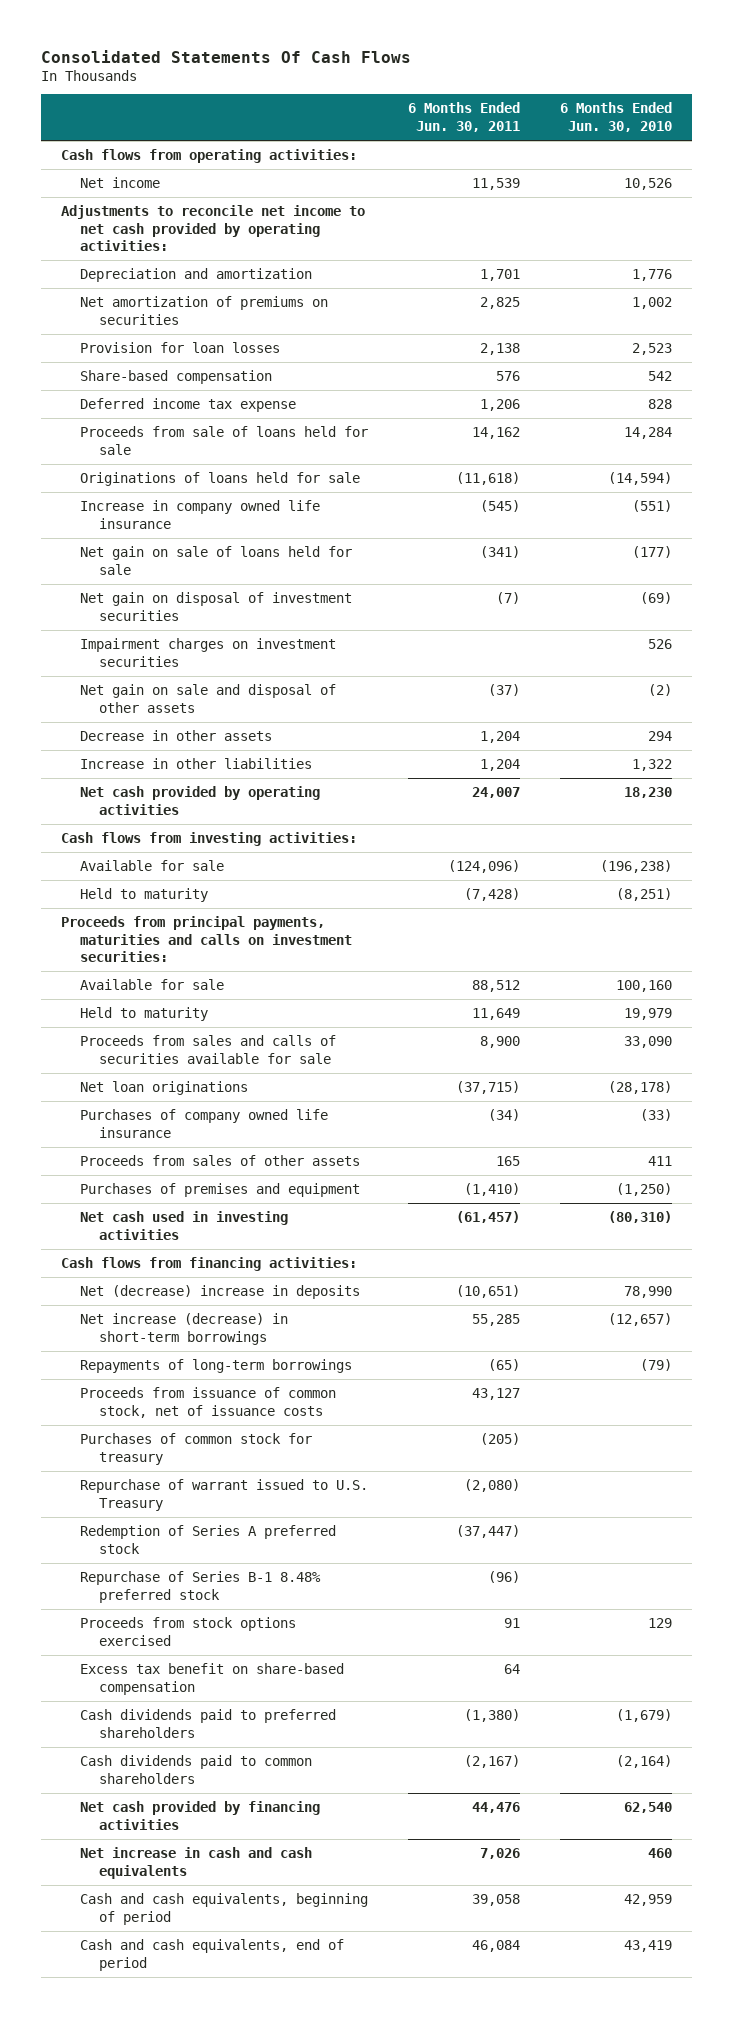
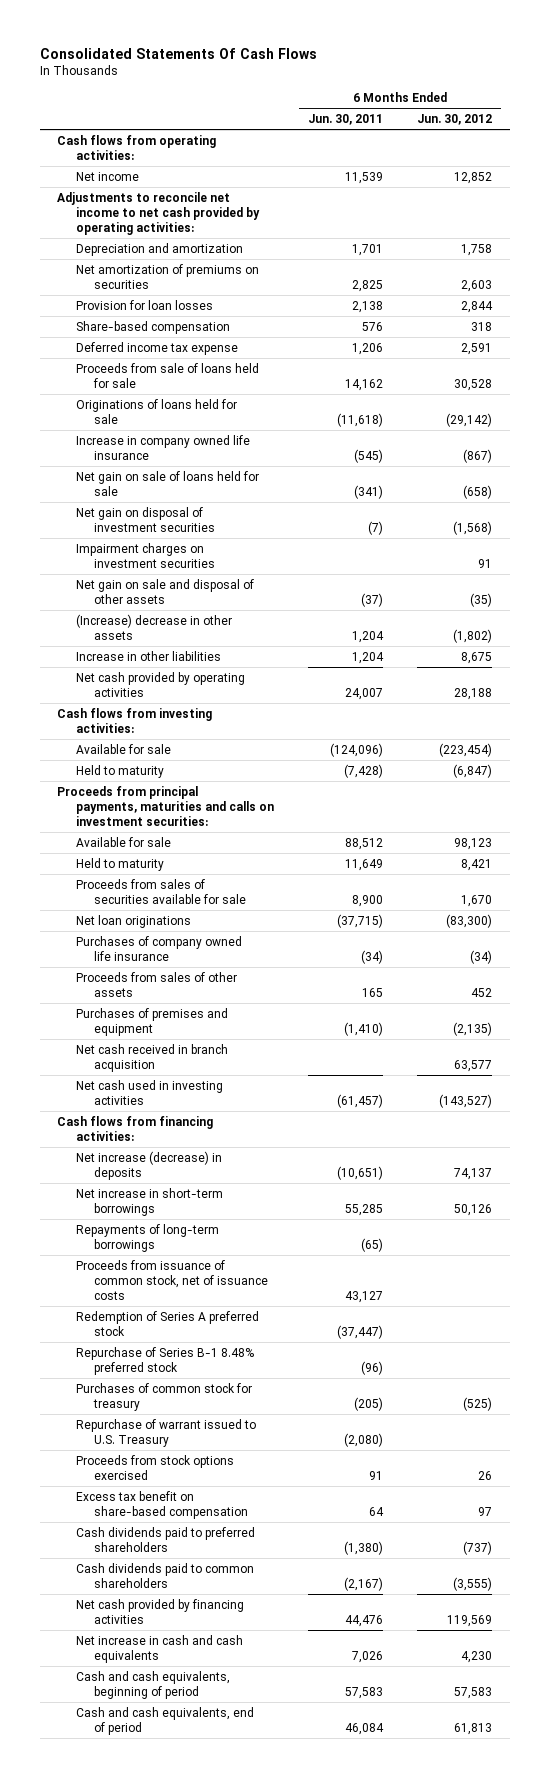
[560,102,673,133] 6 Months Ended Jun. 30, 2010 -> none
none -> [417,113,493,125] Jun. 30, 2012
[80,729,273,741] Decrease in other assets -> [75,613,232,640] (Increase) decrease in other assets
[80,1034,337,1064] Proceeds from sales and calls of securities available for sale -> [75,878,247,904] Proceeds from sales of securities available for sale
none -> [75,1043,228,1072] Net cash received in branch acquisition
[80,1284,361,1299] Net (decrease) increase in deposits -> [75,1150,222,1180] Net increase (decrease) in deposits
[80,1312,289,1345] Net increase (decrease) in short-term borrowings -> [75,1187,223,1216] Net increase in short-term borrowings
[80,1432,313,1465] Purchases of common stock for treasury -> [75,1382,252,1411] Purchases of common stock for treasury
[80,1478,369,1511] Repurchase of warrant issued to U.S. Treasury -> [75,1418,256,1447] Repurchase of warrant issued to U.S. Treasury
[472,1893,521,1906] 39,058 -> [345,1686,384,1699] 57,583

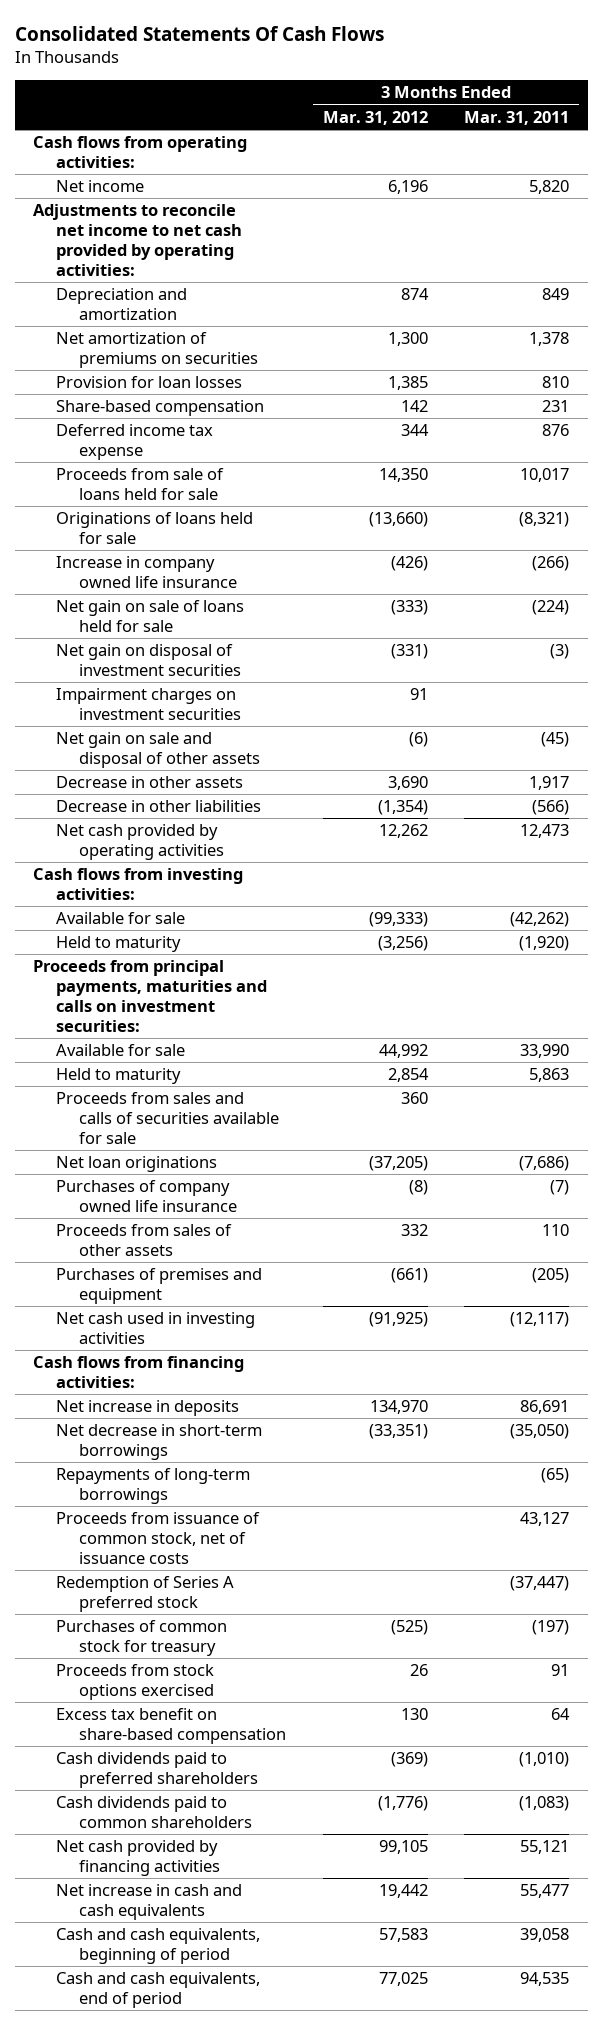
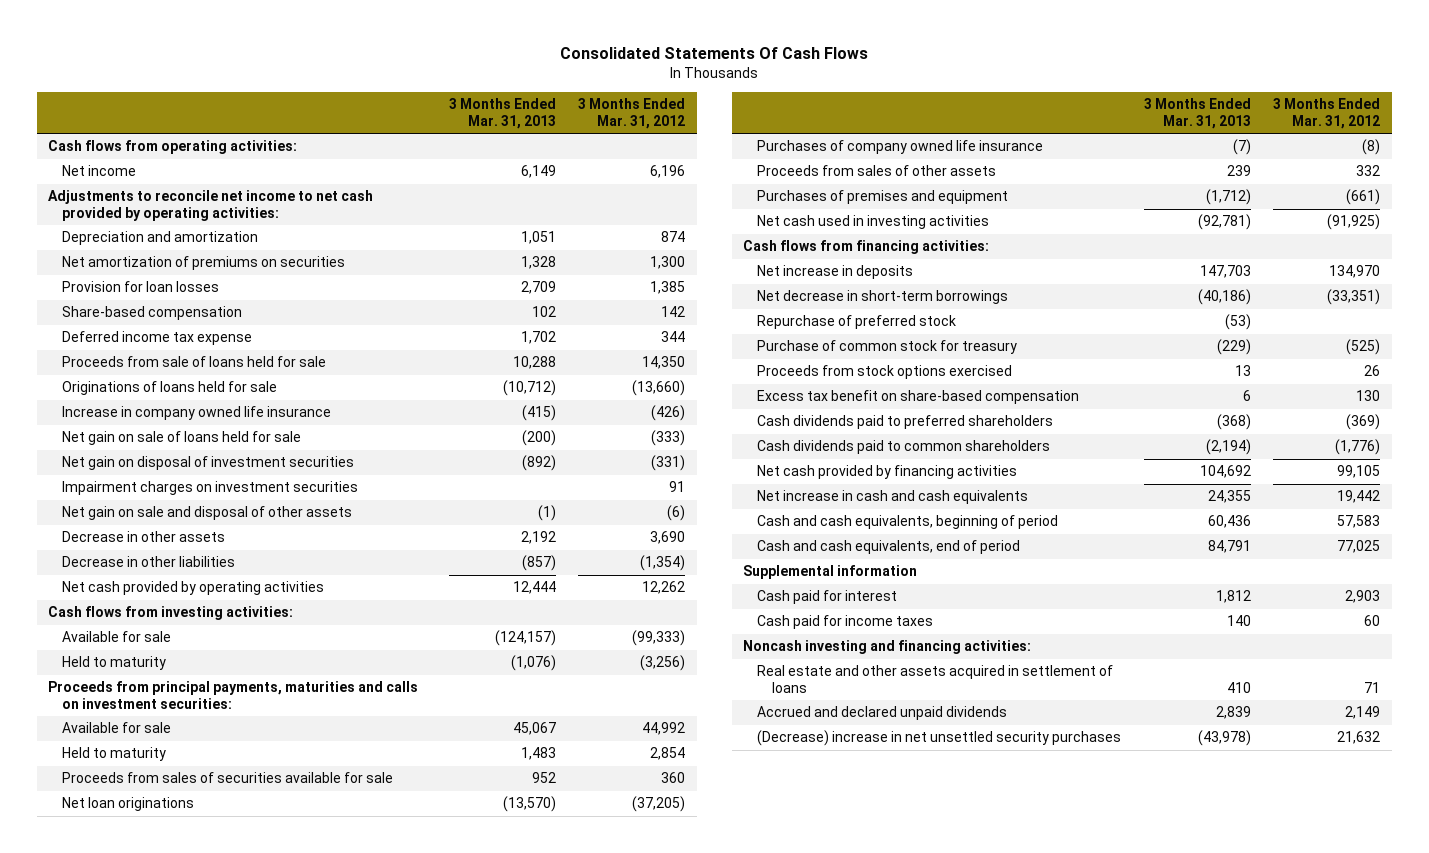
[464,110,570,125] Mar. 31, 2011 -> none
none -> [448,98,556,129] 3 Months Ended Mar. 31, 2013
[56,1092,279,1145] Proceeds from sales and calls of securities available for sale -> [62,772,394,784] Proceeds from sales of securities available for sale
[56,1468,251,1505] Repayments of long-term borrowings -> none
[56,1512,261,1565] Proceeds from issuance of common stock, net of issuance costs -> none
[56,1576,235,1613] Redemption of Series A preferred stock -> [757,315,957,330] Repurchase of preferred stock
[56,1620,228,1657] Purchases of common stock for treasury -> [757,340,1018,355] Purchase of common stock for treasury
none -> [743,565,918,580] Supplemental information
none -> [757,590,898,605] Cash paid for interest
none -> [757,615,934,630] Cash paid for income taxes
none -> [743,640,1032,655] Noncash investing and financing activities:
none -> [757,665,1114,693] Real estate and other assets acquired in settlement of loans
none -> [757,706,1008,721] Accrued and declared unpaid dividends
none -> [757,730,1122,747] (Decrease) increase in net unsettled security purchases

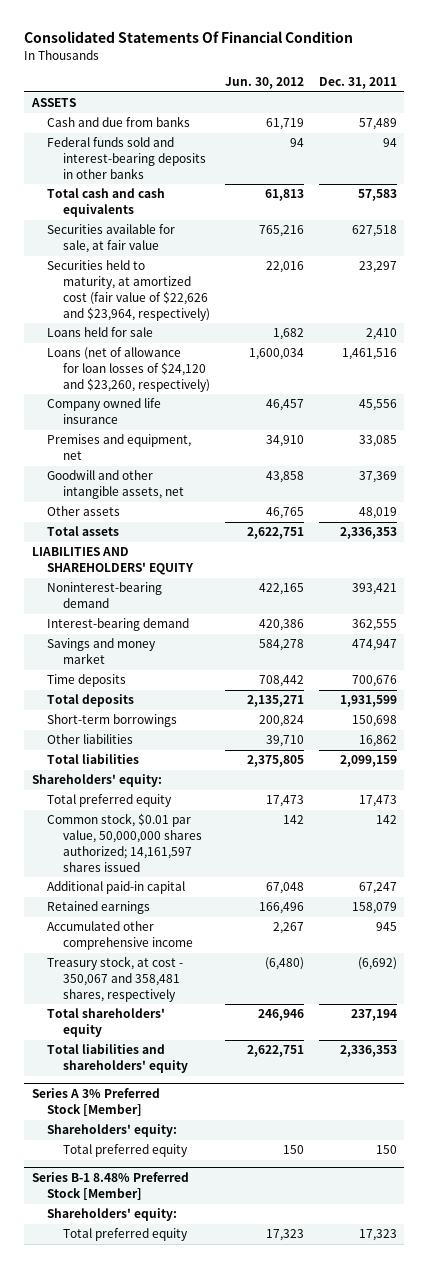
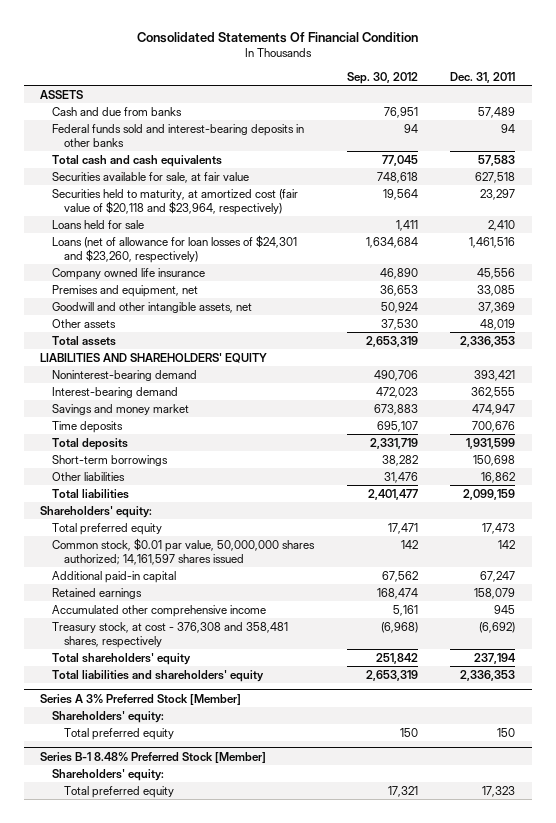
[224,77,304,90] Jun. 30, 2012 -> none
none -> [346,71,418,84] Sep. 30, 2012
[47,260,211,321] Securities held to maturity, at amortized cost (fair value of $22,626 and $23,964, respectively) -> [52,188,299,215] Securities held to maturity, at amortized cost (fair value of $20,118 and $23,964, respectively)
[47,347,211,392] Loans (net of allowance for loan losses of $24,120 and $23,260, respectively) -> [52,234,298,263] Loans (net of allowance for loan losses of $24,301 and $23,260, respectively)
[47,956,184,1002] Treasury stock, at cost - 350,067 and 358,481 shares, respectively -> [52,621,289,648] Treasury stock, at cost - 376,308 and 358,481 shares, respectively

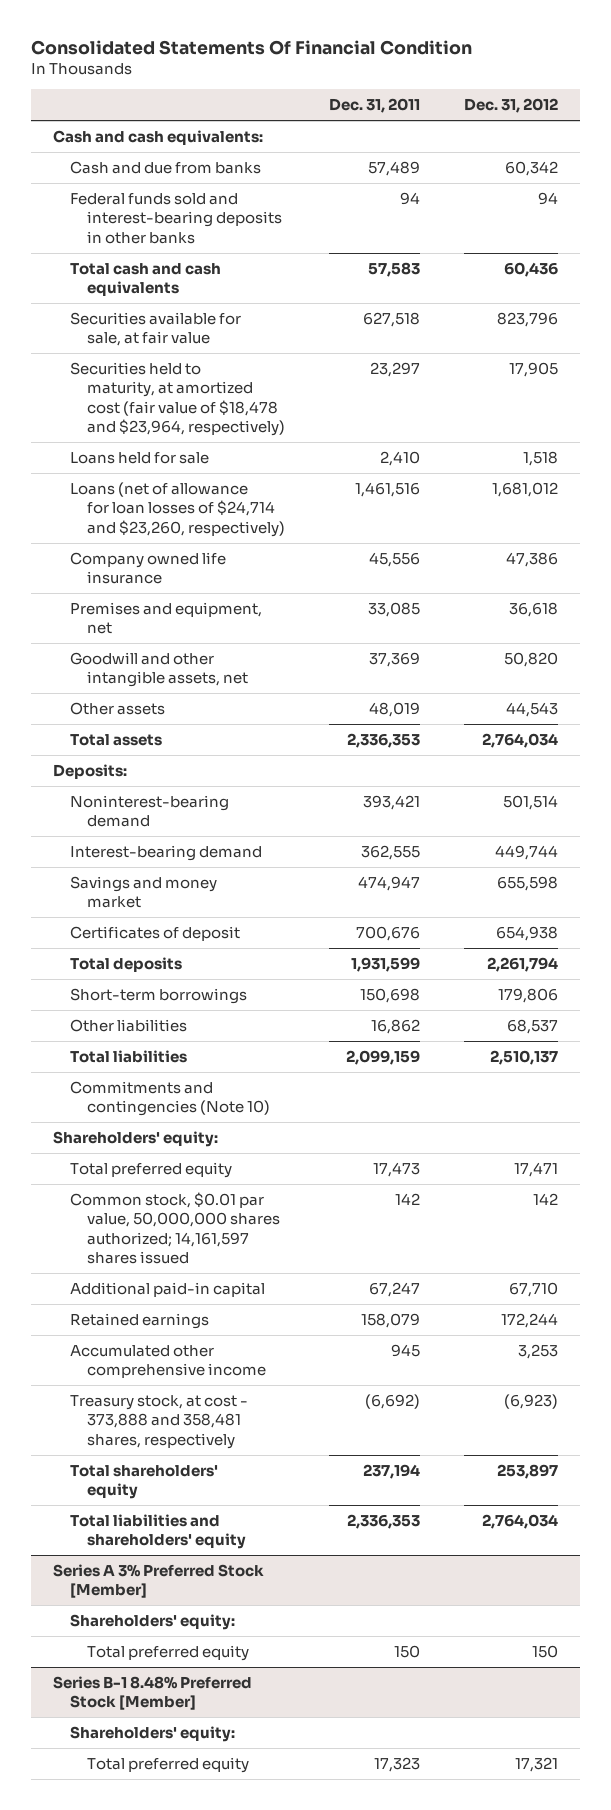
[346,71,418,84] Sep. 30, 2012 -> none
none -> [463,98,558,114] Dec. 31, 2012
[40,89,84,99] ASSETS -> none
none -> [52,130,263,146] Cash and cash equivalents:
[52,188,299,215] Securities held to maturity, at amortized cost (fair value of $20,118 and $23,964, respectively) -> [69,362,285,436] Securities held to maturity, at amortized cost (fair value of $18,478 and $23,964, respectively)
[52,234,298,263] Loans (net of allowance for loan losses of $24,301 and $23,260, respectively) -> [69,482,285,537] Loans (net of allowance for loan losses of $24,714 and $23,260, respectively)
[40,352,268,363] LIABILITIES AND SHAREHOLDERS' EQUITY -> none
none -> [52,764,127,780] Deposits:
[52,420,124,433] Time deposits -> [69,926,240,942] Certificates of deposit
none -> [69,1081,270,1117] Commitments and contingencies (Note 10)
[52,621,289,648] Treasury stock, at cost - 376,308 and 358,481 shares, respectively -> [69,1395,248,1449] Treasury stock, at cost - 373,888 and 358,481 shares, respectively

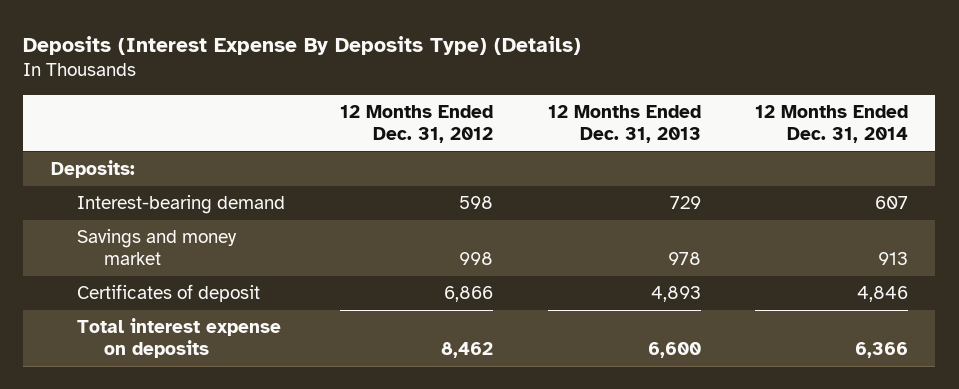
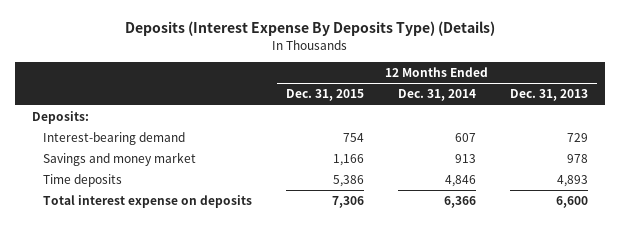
[340,104,494,143] 12 Months Ended Dec. 31, 2012 -> none
none -> [285,89,364,102] Dec. 31, 2015
[77,284,261,303] Certificates of deposit -> [42,174,122,188] Time deposits

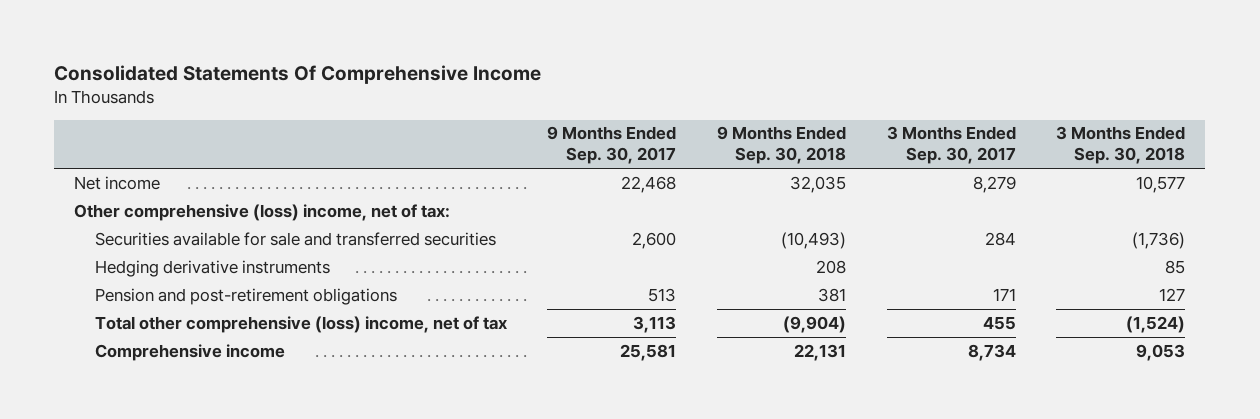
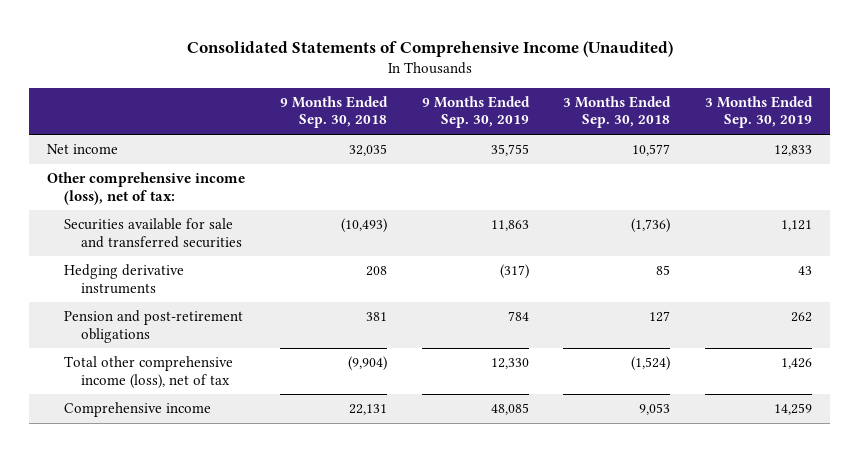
[54,65,542,85] Consolidated Statements Of Comprehensive Income -> [186,40,673,57] Consolidated Statements of Comprehensive Income (Unaudited)
[547,126,677,165] 9 Months Ended Sep. 30, 2017 -> none
[886,126,1016,165] 3 Months Ended Sep. 30, 2017 -> none
none -> [421,96,530,129] 9 Months Ended Sep. 30, 2019
none -> [705,96,814,129] 3 Months Ended Sep. 30, 2019
[74,203,451,221] Other comprehensive (loss) income, net of tax: -> [46,172,245,205] Other comprehensive income (loss), net of tax:
[94,315,507,333] Total other comprehensive (loss) income, net of tax -> [63,356,233,389] Total other comprehensive income (loss), net of tax

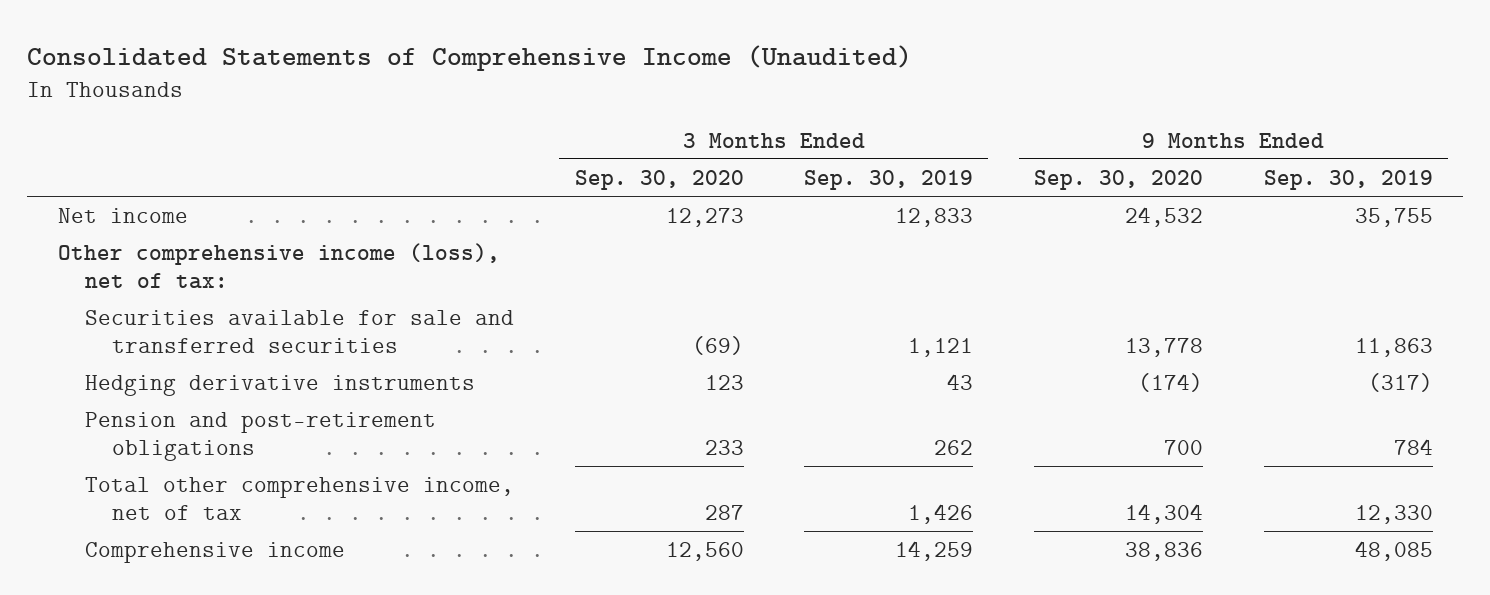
[279,96,388,129] 9 Months Ended Sep. 30, 2018 -> none
[563,96,672,129] 3 Months Ended Sep. 30, 2018 -> none
none -> [574,169,744,190] Sep. 30, 2020
none -> [1033,169,1203,190] Sep. 30, 2020
[63,356,233,389] Total other comprehensive income (loss), net of tax -> [84,477,514,520] Total other comprehensive income, net of tax

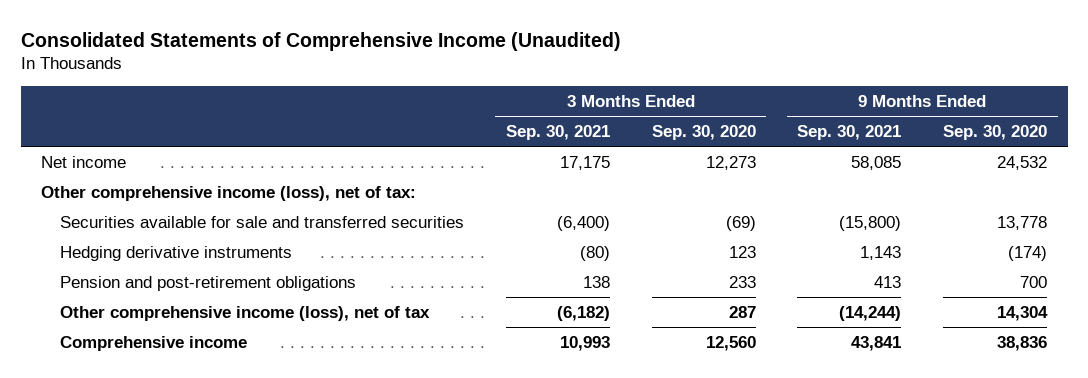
[804,169,974,190] Sep. 30, 2019 -> none
[1263,169,1433,190] Sep. 30, 2019 -> none
none -> [505,125,610,141] Sep. 30, 2021
none -> [797,125,902,141] Sep. 30, 2021
[84,477,514,520] Total other comprehensive income, net of tax -> [60,305,431,321] Other comprehensive income (loss), net of tax

